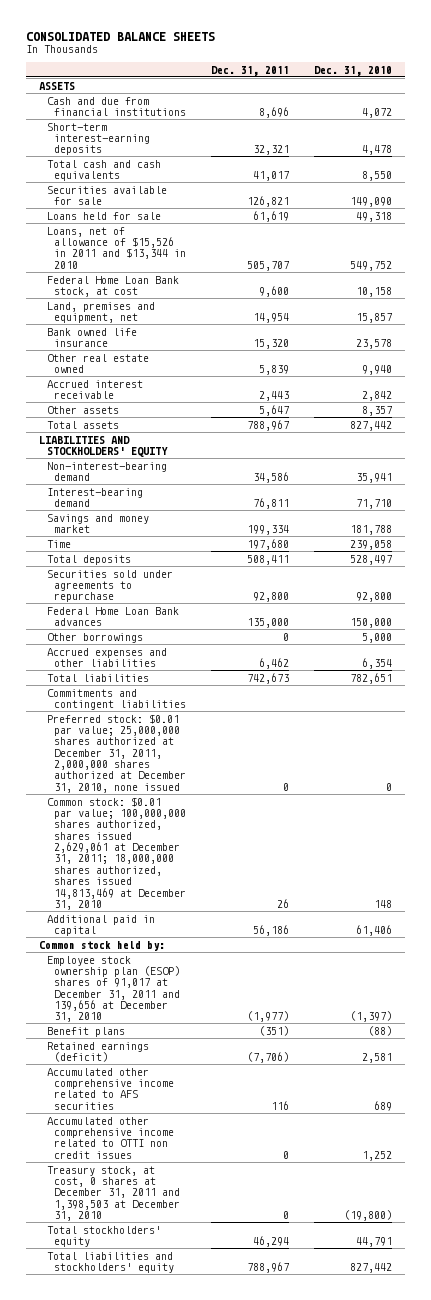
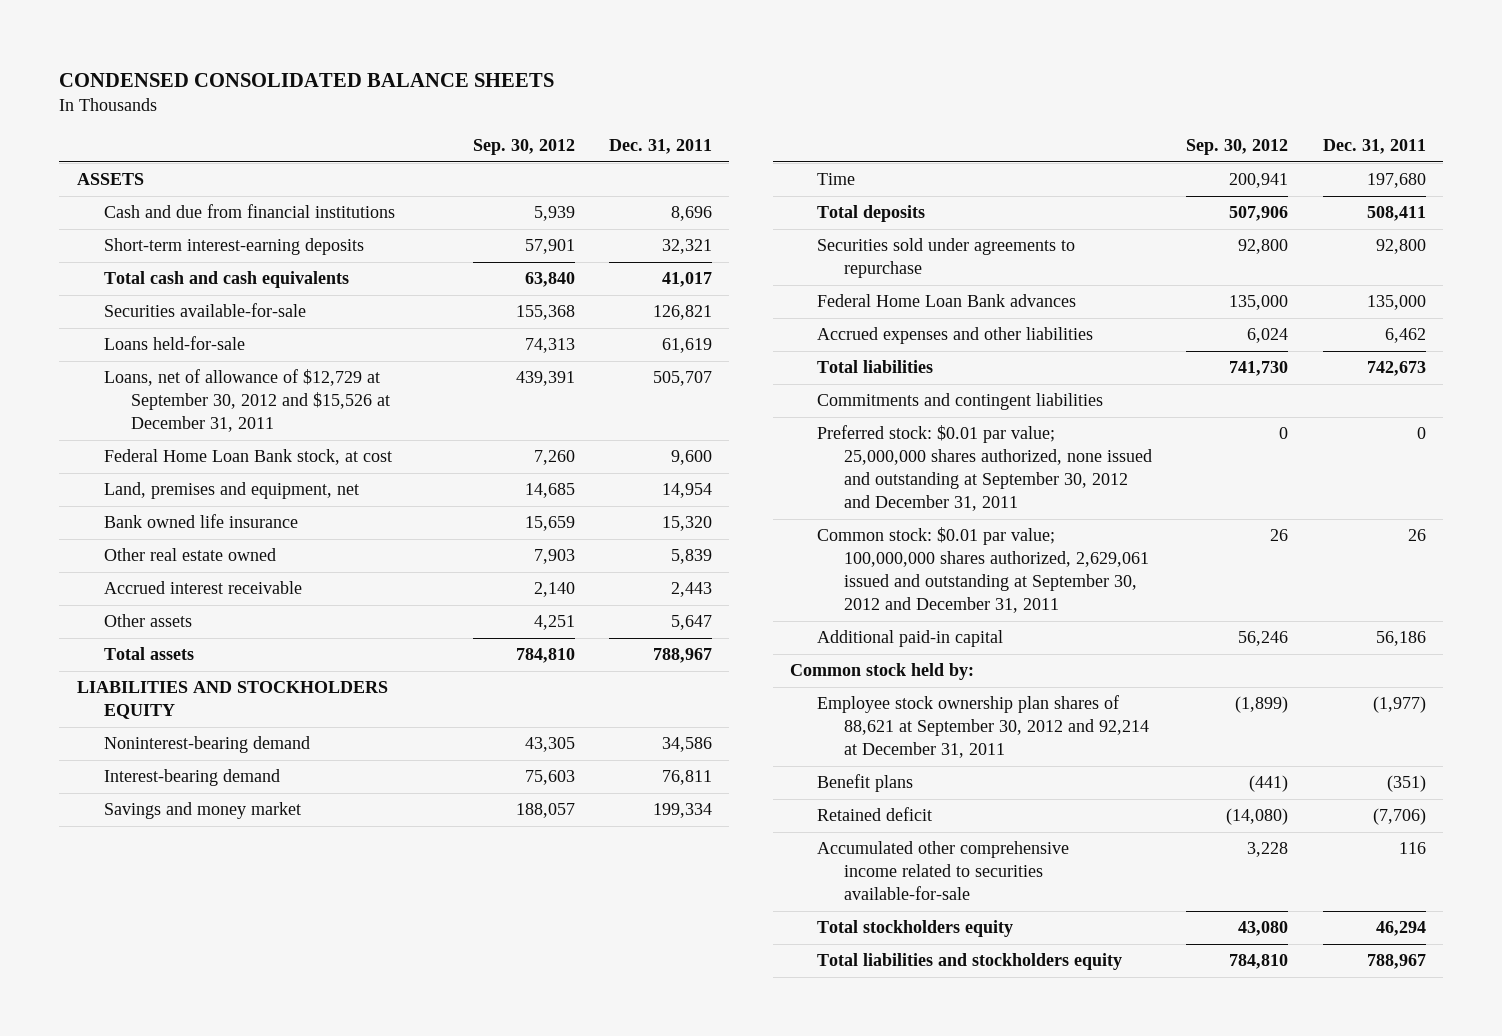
[26,31,216,41] CONSOLIDATED BALANCE SHEETS -> [59,73,555,88] CONDENSED CONSOLIDATED BALANCE SHEETS
[314,65,393,76] Dec. 31, 2010 -> none
none -> [472,139,575,156] Sep. 30, 2012
[46,185,167,205] Securities available for sale -> [103,303,306,318] Securities available-for-sale
[46,211,161,220] Loans held for sale -> [103,336,245,351] Loans held-for-sale
[46,226,187,269] Loans, net of allowance of $15,526 in 2011 and $13,344 in 2010 -> [103,369,390,433] Loans, net of allowance of $12,729 at September 30, 2012 and $15,526 at December 31, 2011
[39,435,168,457] LIABILITIES AND STOCKHOLDERS' EQUITY -> [76,681,388,720] LIABILITIES AND STOCKHOLDERS EQUITY
[46,461,167,481] Non-interest-bearing demand -> [103,736,310,754] Noninterest-bearing demand
[46,632,143,643] Other borrowings -> none
[46,713,187,793] Preferred stock: $0.01 par value; 25,000,000 shares authorized at December 31, 2011, 2,000,000 shares authorized at December 31, 2010, none issued -> [817,425,1153,512] Preferred stock: $0.01 par value; 25,000,000 shares authorized, none issued and outstanding at September 30, 2012 and December 31, 2011
[46,796,187,910] Common stock: $0.01 par value; 100,000,000 shares authorized, shares issued 2,629,061 at December 31, 2011; 18,000,000 shares authorized, shares issued 14,813,469 at December 31, 2010 -> [817,527,1150,614] Common stock: $0.01 par value; 100,000,000 shares authorized, 2,629,061 issued and outstanding at September 30, 2012 and December 31, 2011
[46,914,155,936] Additional paid in capital -> [817,630,1004,648] Additional paid-in capital
[46,955,181,1023] Employee stock ownership plan (ESOP) shares of 91,017 at December 31, 2011 and 139,656 at December 31, 2010 -> [817,695,1150,759] Employee stock ownership plan shares of 88,621 at September 30, 2012 and 92,214 at December 31, 2011
[46,1116,175,1159] Accumulated other comprehensive income related to OTTI non credit issues -> none
[46,1165,181,1222] Treasury stock, at cost, 0 shares at December 31, 2011 and 1,398,503 at December 31, 2010 -> none
[46,1041,149,1062] Retained earnings (deficit) -> [817,807,933,822] Retained deficit
[46,1067,175,1110] Accumulated other comprehensive income related to AFS securities -> [817,841,1070,901] Accumulated other comprehensive income related to securities available-for-sale
[46,1225,161,1247] Total stockholders' equity -> [817,920,1014,938] Total stockholders equity
[46,1251,175,1273] Total liabilities and stockholders' equity -> [817,953,1123,971] Total liabilities and stockholders equity

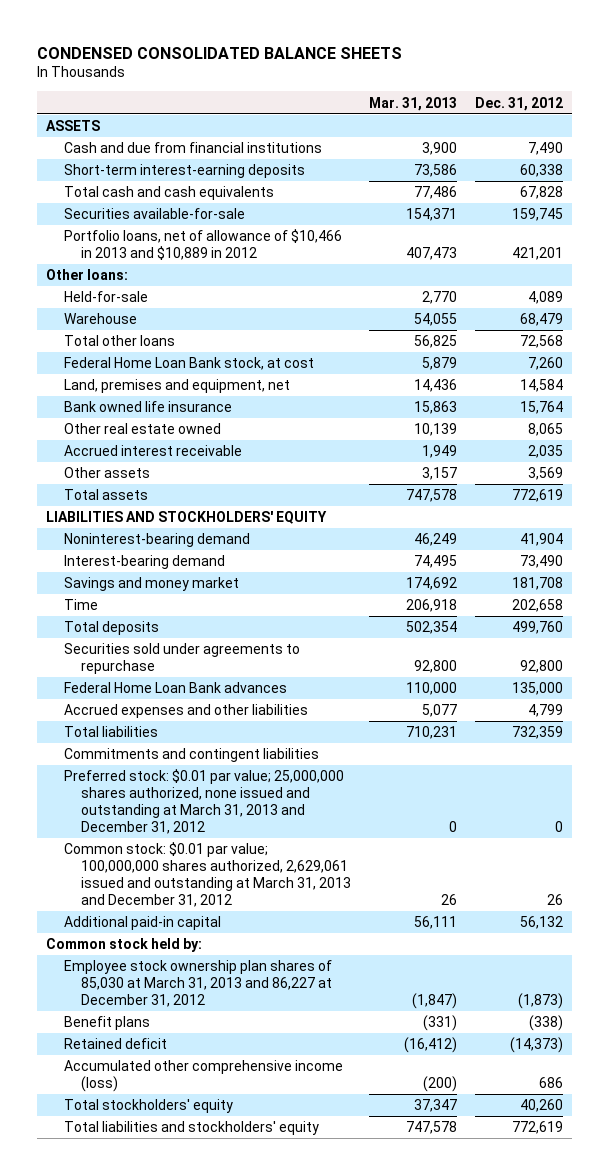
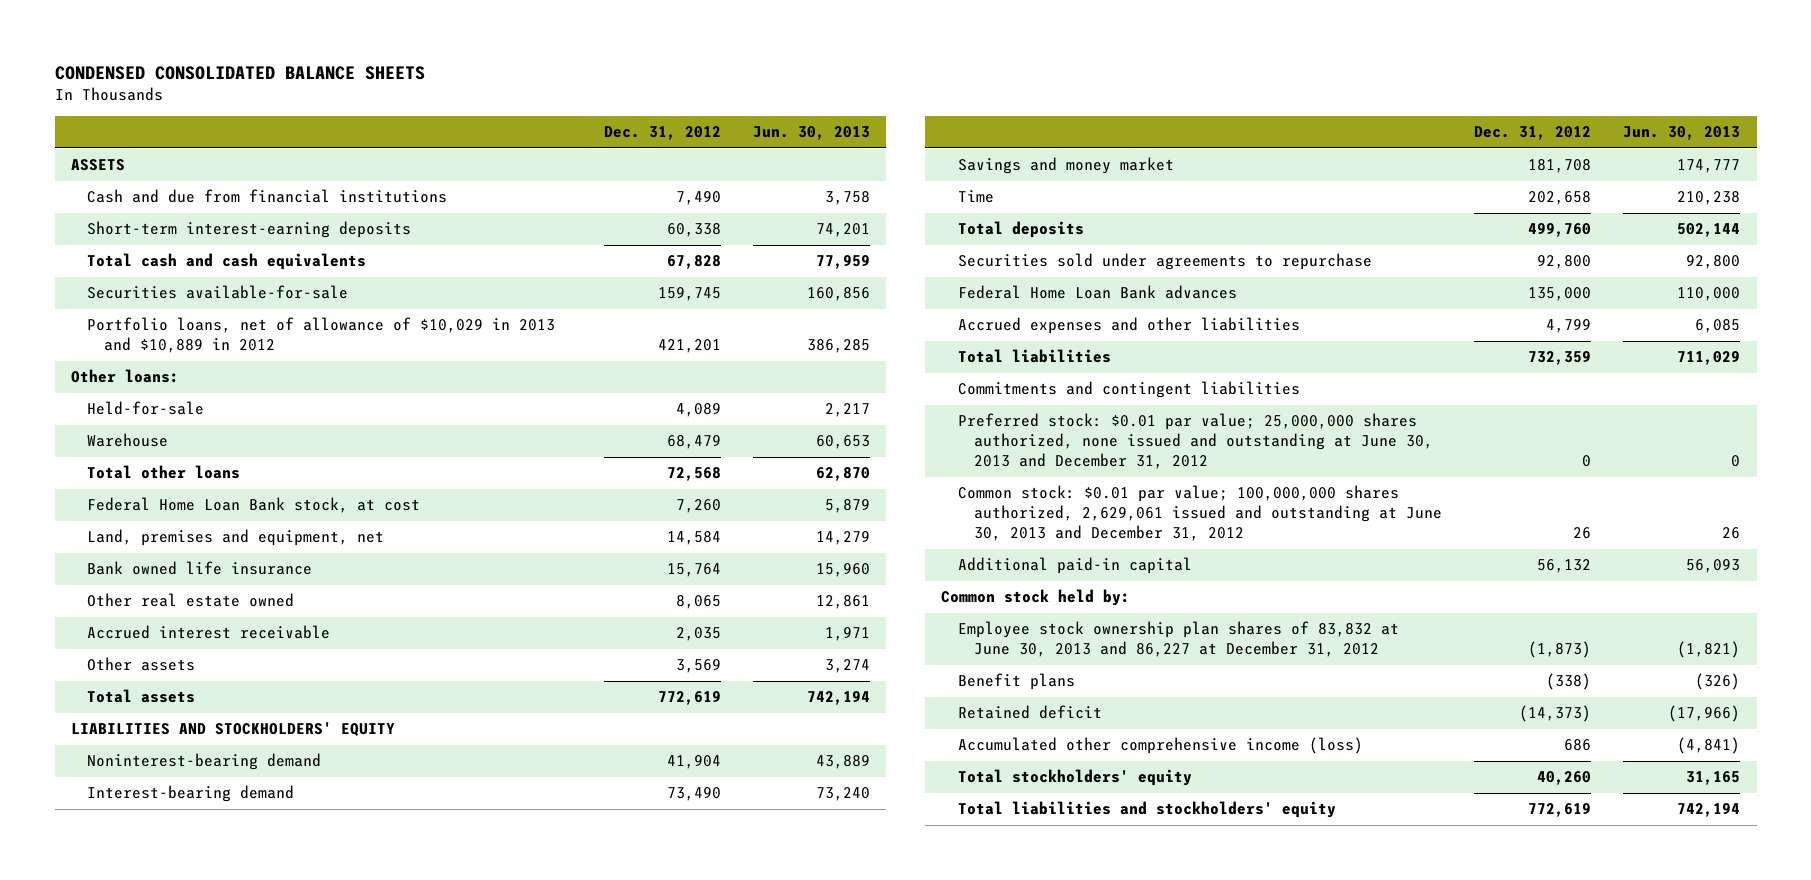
[368,96,457,111] Mar. 31, 2013 -> none
none -> [752,126,870,141] Jun. 30, 2013
[63,229,342,261] Portfolio loans, net of allowance of $10,466 in 2013 and $10,889 in 2012 -> [87,317,556,354] Portfolio loans, net of allowance of $10,029 in 2013 and $10,889 in 2012
[63,769,344,834] Preferred stock: $0.01 par value; 25,000,000 shares authorized, none issued and outstanding at March 31, 2013 and December 31, 2012 -> [957,413,1434,470] Preferred stock: $0.01 par value; 25,000,000 shares authorized, none issued and outstanding at June 30, 2013 and December 31, 2012
[63,842,352,907] Common stock: $0.01 par value; 100,000,000 shares authorized, 2,629,061 issued and outstanding at March 31, 2013 and December 31, 2012 -> [957,485,1443,542] Common stock: $0.01 par value; 100,000,000 shares authorized, 2,629,061 issued and outstanding at June 30, 2013 and December 31, 2012
[63,960,333,1008] Employee stock ownership plan shares of 85,030 at March 31, 2013 and 86,227 at December 31, 2012 -> [957,621,1399,658] Employee stock ownership plan shares of 83,832 at June 30, 2013 and 86,227 at December 31, 2012

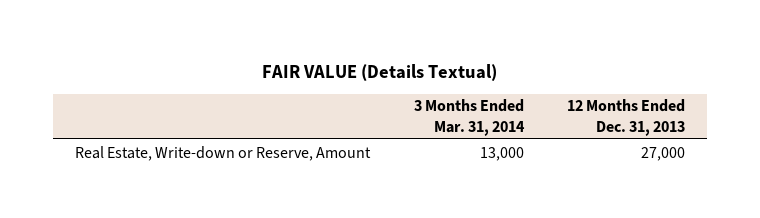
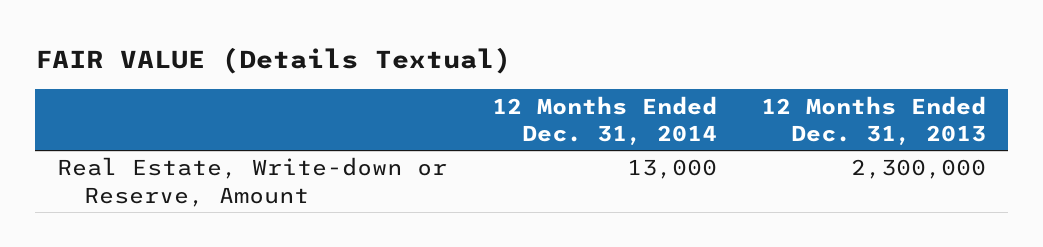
[413,99,525,136] 3 Months Ended Mar. 31, 2014 -> none
none -> [491,95,717,145] 12 Months Ended Dec. 31, 2014
[641,146,686,161] 27,000 -> [851,159,987,180] 2,300,000

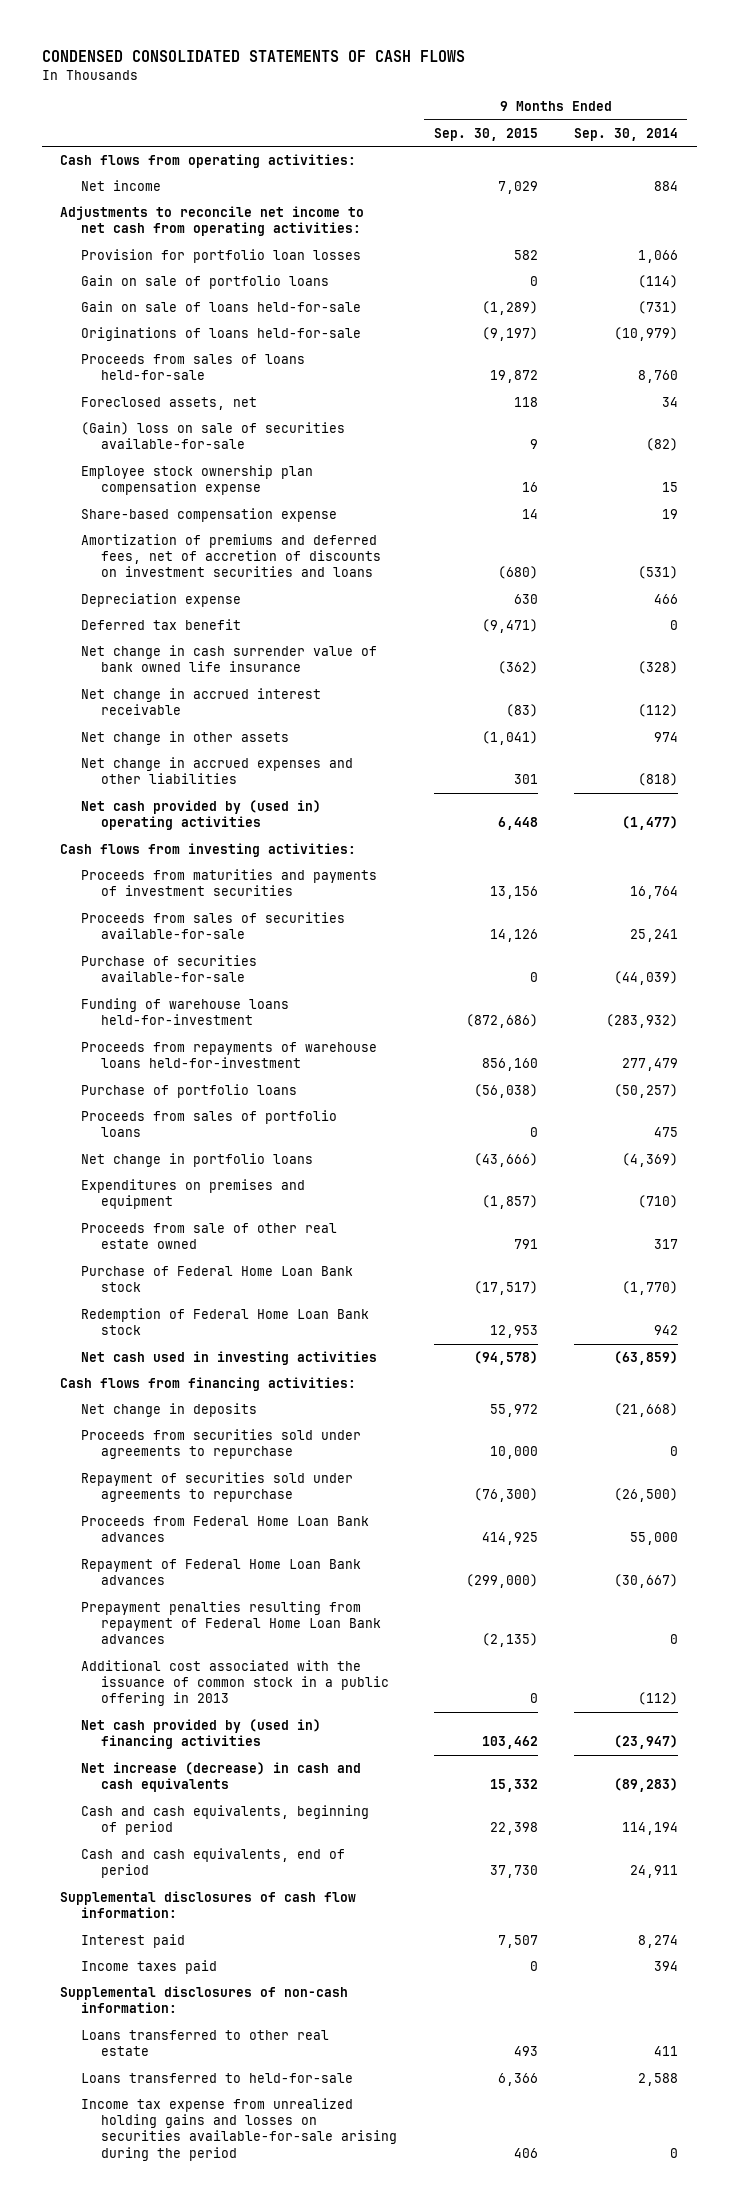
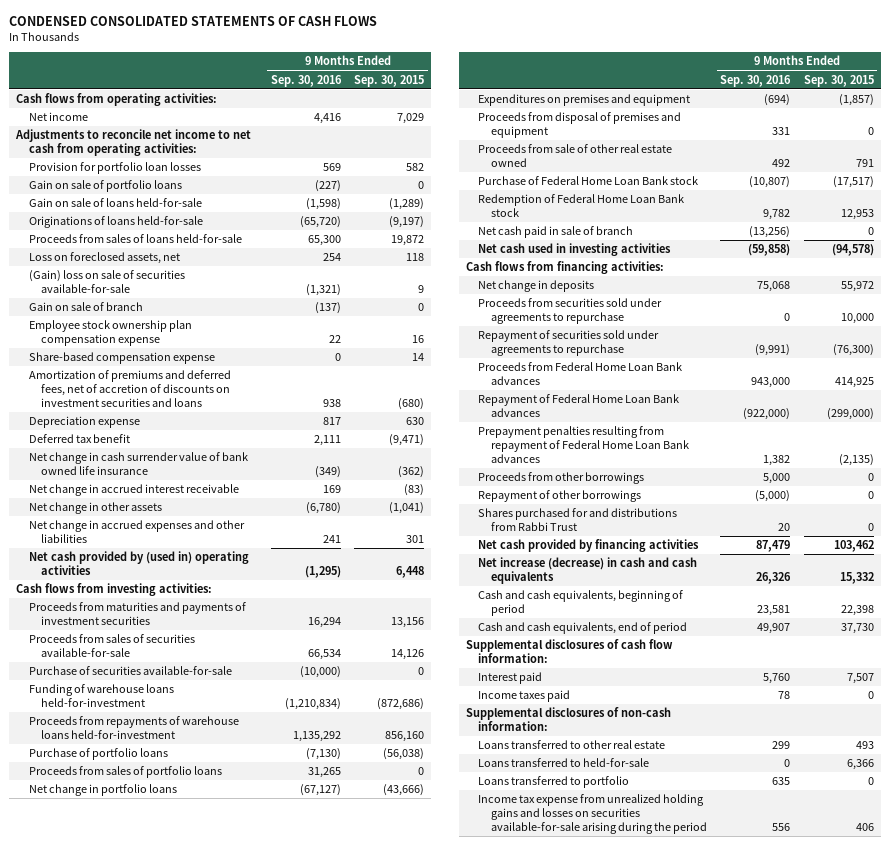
[574,127,679,141] Sep. 30, 2014 -> none
none -> [270,74,342,87] Sep. 30, 2016
[80,397,257,411] Foreclosed assets, net -> [28,252,180,265] Loss on foreclosed assets, net
none -> [28,302,143,312] Gain on sale of branch
none -> [478,112,682,138] Proceeds from disposal of premises and equipment
none -> [478,226,634,239] Net cash paid in sale of branch
[80,1660,389,1707] Additional cost associated with the issuance of common stock in a public offering in 2013 -> none
none -> [478,472,645,485] Proceeds from other borrowings
none -> [478,490,642,503] Repayment of other borrowings
none -> [478,508,678,531] Shares purchased for and distributions from Rabbi Trust
[80,1719,321,1750] Net cash provided by (used in) financing activities -> [478,539,700,553] Net cash provided by financing activities
none -> [478,776,630,789] Loans transferred to portfolio

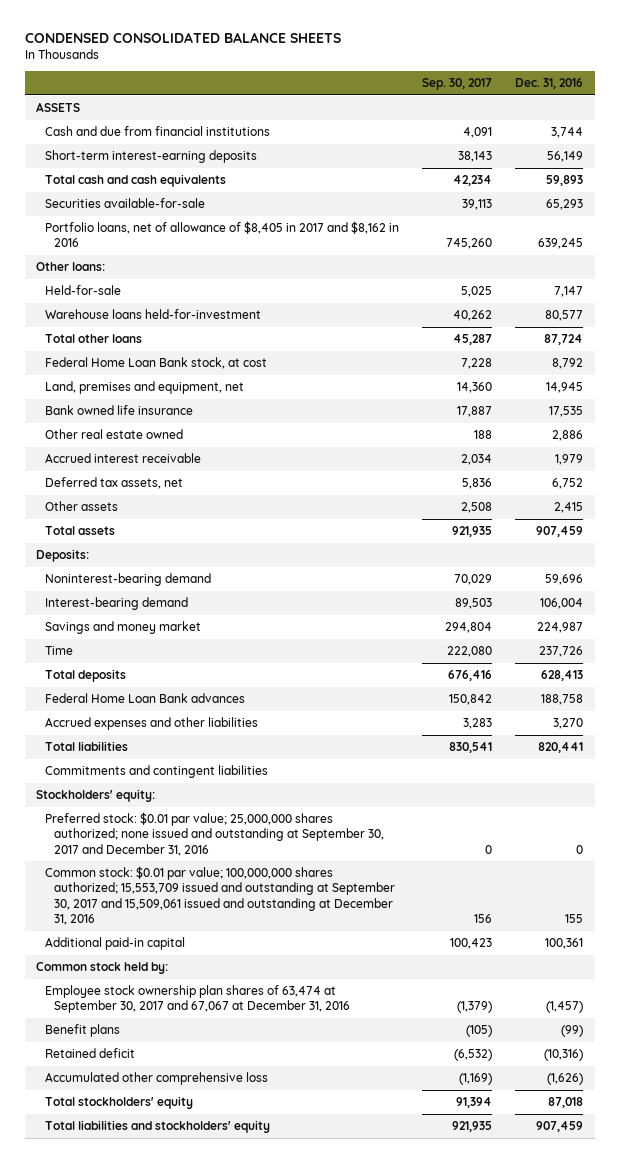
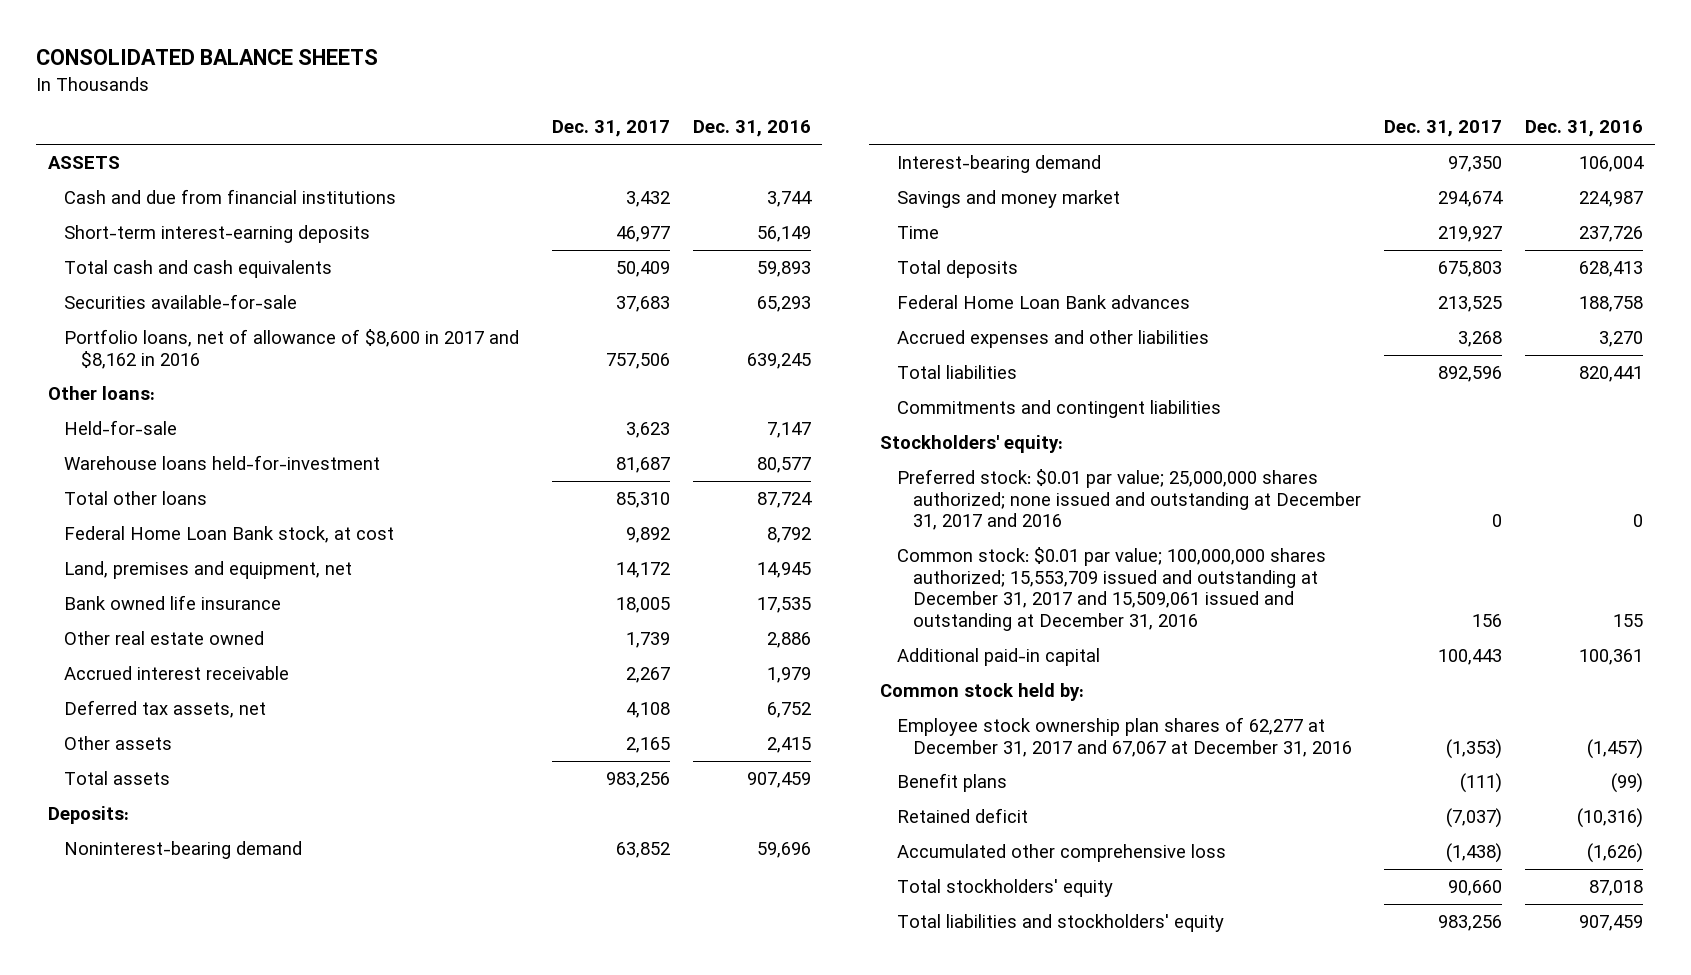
[24,32,341,44] CONDENSED CONSOLIDATED BALANCE SHEETS -> [36,49,379,66] CONSOLIDATED BALANCE SHEETS
[422,78,493,91] Sep. 30, 2017 -> none
none -> [551,120,670,138] Dec. 31, 2017
[45,221,400,248] Portfolio loans, net of allowance of $8,405 in 2017 and $8,162 in 2016 -> [64,329,520,369] Portfolio loans, net of allowance of $8,600 in 2017 and $8,162 in 2016
[45,812,385,856] Preferred stock: $0.01 par value; 25,000,000 shares authorized; none issued and outstanding at September 30, 2017 and December 31, 2016 -> [896,469,1362,531] Preferred stock: $0.01 par value; 25,000,000 shares authorized; none issued and outstanding at December 31, 2017 and 2016
[45,866,396,926] Common stock: $0.01 par value; 100,000,000 shares authorized; 15,553,709 issued and outstanding at September 30, 2017 and 15,509,061 issued and outstanding at December 31, 2016 -> [896,547,1326,631] Common stock: $0.01 par value; 100,000,000 shares authorized; 15,553,709 issued and outstanding at December 31, 2017 and 15,509,061 issued and outstanding at December 31, 2016
[45,985,351,1014] Employee stock ownership plan shares of 63,474 at September 30, 2017 and 67,067 at December 31, 2016 -> [896,717,1353,757] Employee stock ownership plan shares of 62,277 at December 31, 2017 and 67,067 at December 31, 2016

